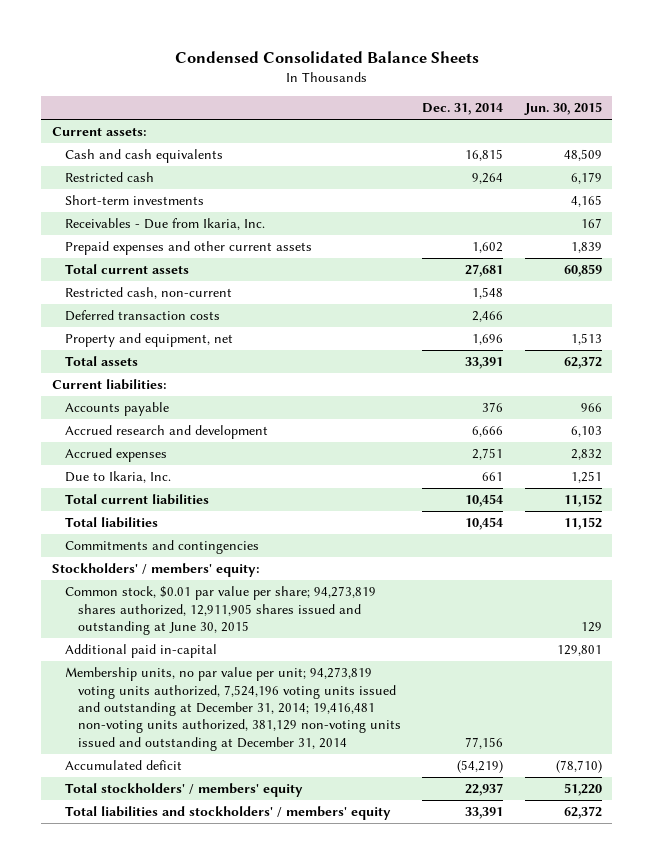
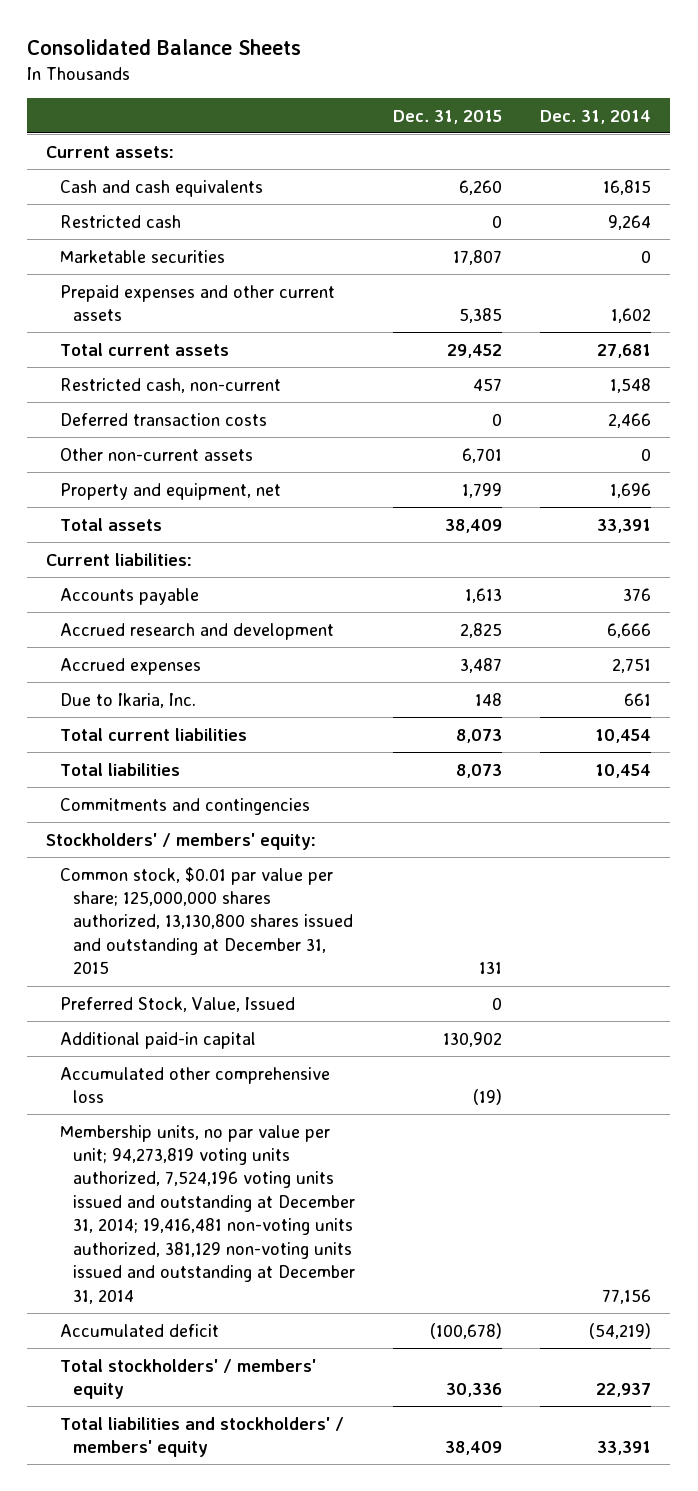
[174,50,479,63] Condensed Consolidated Balance Sheets -> [27,39,302,56] Consolidated Balance Sheets
[523,102,602,116] Jun. 30, 2015 -> none
none -> [392,109,502,124] Dec. 31, 2015
[64,195,204,206] Short-term investments -> none
[64,218,265,231] Receivables - Due from Ikaria, Inc. -> none
none -> [59,249,225,263] Marketable securities
none -> [59,447,253,461] Other non-current assets
[64,586,376,635] Common stock, $0.01 par value per share; 94,273,819 shares authorized, 12,911,905 shares issued and outstanding at June 30, 2015 -> [59,866,353,975] Common stock, $0.01 par value per share; 125,000,000 shares authorized, 13,130,800 shares issued and outstanding at December 31, 2015
none -> [59,996,295,1012] Preferred Stock, Value, Issued
[64,644,217,659] Additional paid in-capital -> [59,1031,256,1049] Additional paid-in capital
none -> [59,1066,330,1103] Accumulated other comprehensive loss

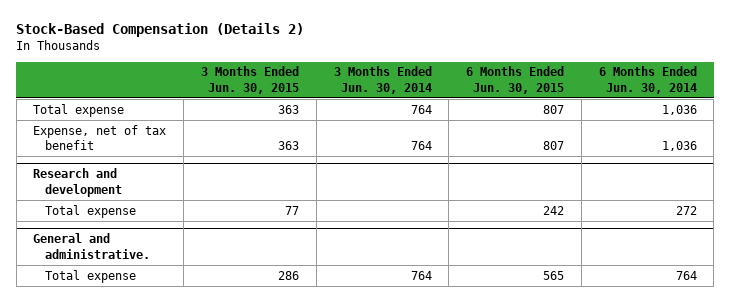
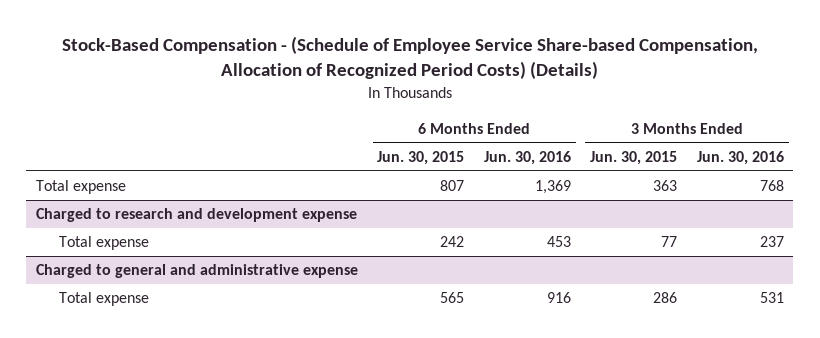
[16,23,305,38] Stock-Based Compensation (Details 2) -> [61,36,758,80] Stock-Based Compensation - (Schedule of Employee Service Share-based Compensation, Allocation of Recognized Period Costs) (Details)
[333,66,432,94] 3 Months Ended Jun. 30, 2014 -> none
[598,66,697,94] 6 Months Ended Jun. 30, 2014 -> none
none -> [483,150,571,165] Jun. 30, 2016
none -> [696,150,784,165] Jun. 30, 2016
[33,124,167,150] Expense, net of tax benefit -> none
[33,168,122,197] Research and development -> [35,208,357,223] Charged to research and development expense
[33,233,150,259] General and administrative. -> [35,264,358,279] Charged to general and administrative expense

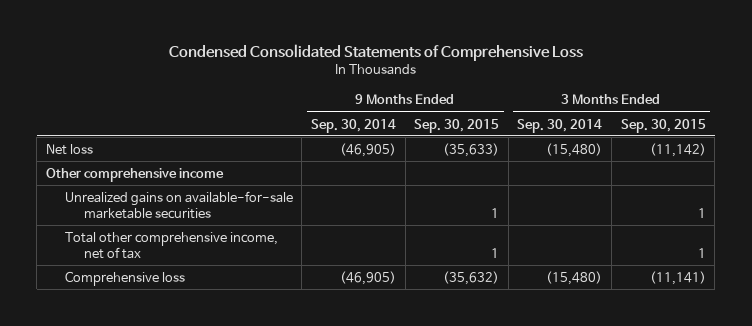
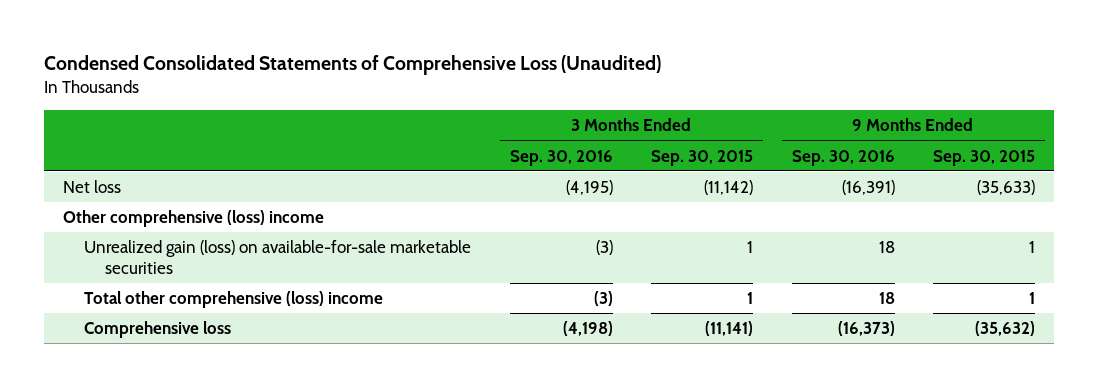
[168,44,583,62] Condensed Consolidated Statements of Comprehensive Loss -> [43,55,661,76] Condensed Consolidated Statements of Comprehensive Loss (Unaudited)
[311,118,397,133] Sep. 30, 2014 -> none
[517,118,603,133] Sep. 30, 2014 -> none
none -> [509,149,613,166] Sep. 30, 2016
none -> [791,149,895,166] Sep. 30, 2016
[46,167,225,182] Other comprehensive income -> [63,210,325,228] Other comprehensive (loss) income
[64,190,293,219] Unrealized gains on available-for-sale marketable securities -> [84,240,472,274] Unrealized gain (loss) on available-for-sale marketable securities
[64,231,278,259] Total other comprehensive income, net of tax -> [84,291,384,309] Total other comprehensive (loss) income

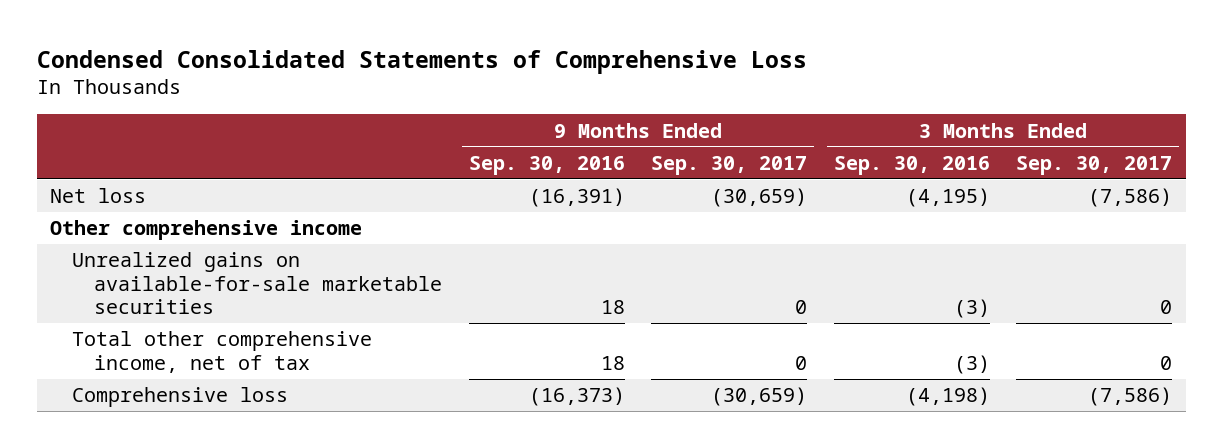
[43,55,661,76] Condensed Consolidated Statements of Comprehensive Loss (Unaudited) -> [36,49,807,74] Condensed Consolidated Statements of Comprehensive Loss
[651,149,754,166] Sep. 30, 2015 -> none
[933,149,1036,166] Sep. 30, 2015 -> none
none -> [651,155,808,175] Sep. 30, 2017
none -> [1016,155,1173,175] Sep. 30, 2017
[63,210,325,228] Other comprehensive (loss) income -> [50,220,363,241] Other comprehensive income
[84,240,472,274] Unrealized gain (loss) on available-for-sale marketable securities -> [72,252,443,315] Unrealized gains on available-for-sale marketable securities
[84,291,384,309] Total other comprehensive (loss) income -> [72,331,373,373] Total other comprehensive income, net of tax

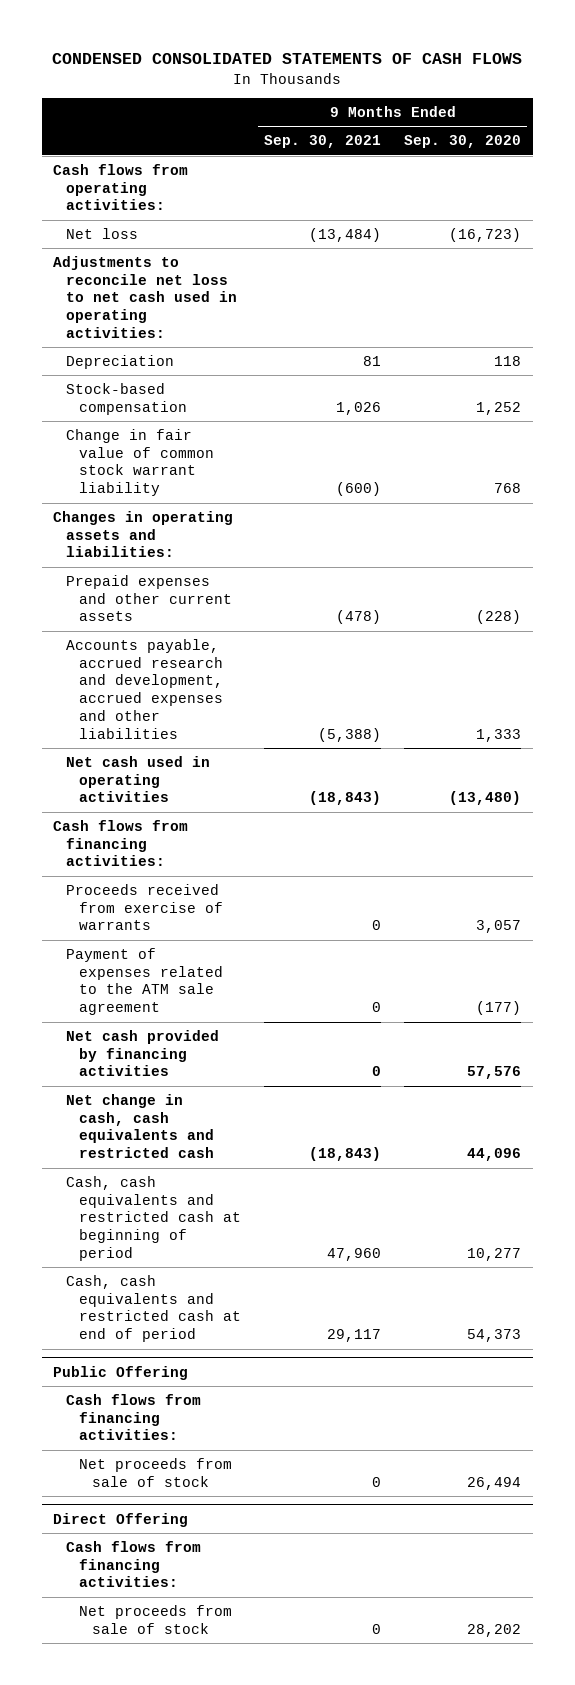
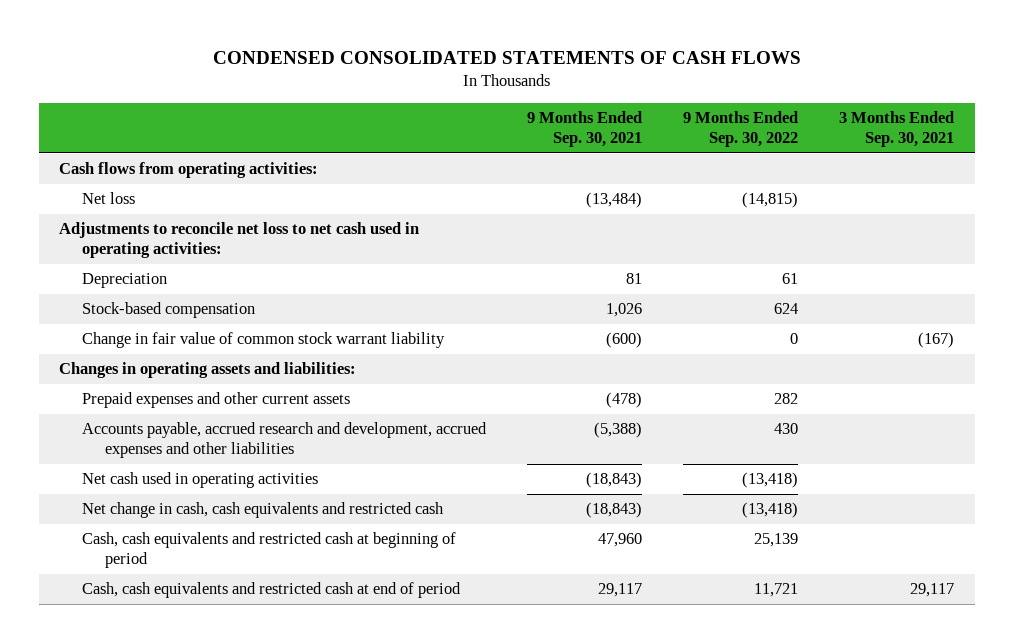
[404,135,522,149] Sep. 30, 2020 -> none
none -> [683,110,799,148] 9 Months Ended Sep. 30, 2022
none -> [839,110,955,148] 3 Months Ended Sep. 30, 2021
[53,819,189,867] Cash flows from financing activities: -> none
[66,883,224,931] Proceeds received from exercise of warrants -> none
[66,947,224,1016] Payment of expenses related to the ATM sale agreement -> none
[66,1029,220,1077] Net cash provided by financing activities -> none
[53,1365,189,1380] Public Offering -> none
[66,1393,202,1441] Cash flows from financing activities: -> none
[79,1457,233,1487] Net proceeds from sale of stock -> none
[53,1512,189,1527] Direct Offering -> none
[66,1540,202,1588] Cash flows from financing activities: -> none
[79,1604,233,1634] Net proceeds from sale of stock -> none

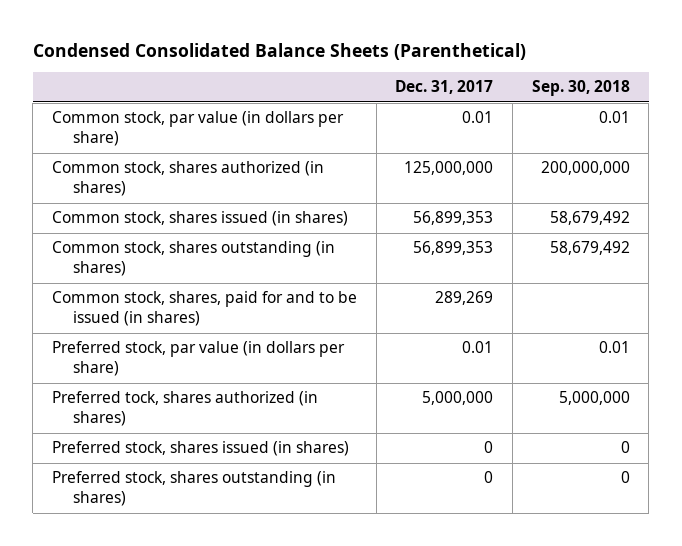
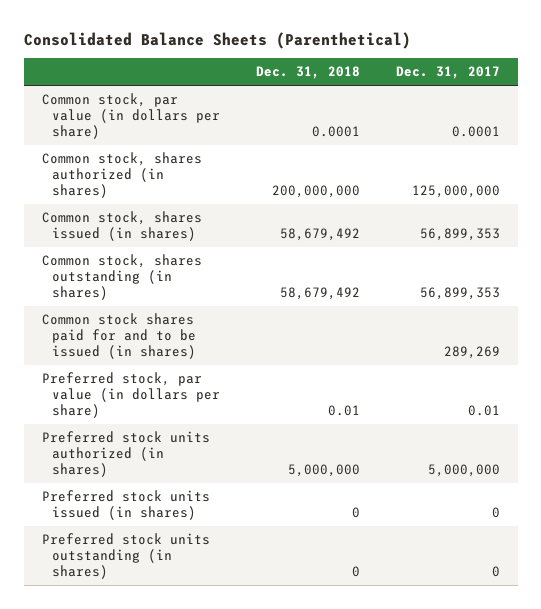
[32,42,526,60] Condensed Consolidated Balance Sheets (Parenthetical) -> [23,31,411,49] Consolidated Balance Sheets (Parenthetical)
[531,80,630,97] Sep. 30, 2018 -> none
none -> [255,66,360,80] Dec. 31, 2018
[462,111,494,124] 0.01 -> [451,126,500,138] 0.0001
[51,291,357,327] Common stock, shares, paid for and to be issued (in shares) -> [41,313,196,360] Common stock shares paid for and to be issued (in shares)
[51,391,318,427] Preferred tock, shares authorized (in shares) -> [41,431,210,478] Preferred stock units authorized (in shares)
[51,441,349,457] Preferred stock, shares issued (in shares) -> [41,490,210,521] Preferred stock units issued (in shares)
[51,471,336,507] Preferred stock, shares outstanding (in shares) -> [41,533,210,580] Preferred stock units outstanding (in shares)

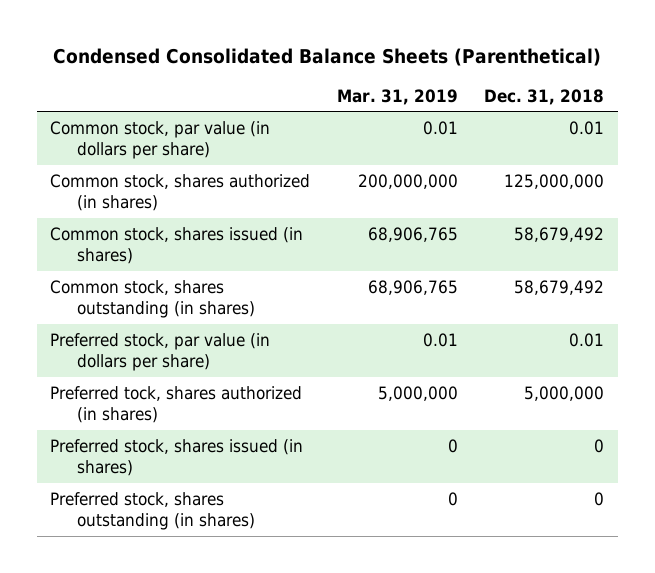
[23,31,411,49] Consolidated Balance Sheets (Parenthetical) -> [53,47,602,66] Condensed Consolidated Balance Sheets (Parenthetical)
[395,66,500,80] Dec. 31, 2017 -> none
none -> [336,88,458,105] Mar. 31, 2019
[311,126,360,138] 0.0001 -> [569,120,605,135] 0.01
[271,185,360,199] 200,000,000 -> [504,173,605,189] 125,000,000
[41,313,196,360] Common stock shares paid for and to be issued (in shares) -> none
[41,431,210,478] Preferred stock units authorized (in shares) -> [50,385,303,424] Preferred tock, shares authorized (in shares)
[41,490,210,521] Preferred stock units issued (in shares) -> [50,438,304,477] Preferred stock, shares issued (in shares)
[41,533,210,580] Preferred stock units outstanding (in shares) -> [50,491,255,531] Preferred stock, shares outstanding (in shares)

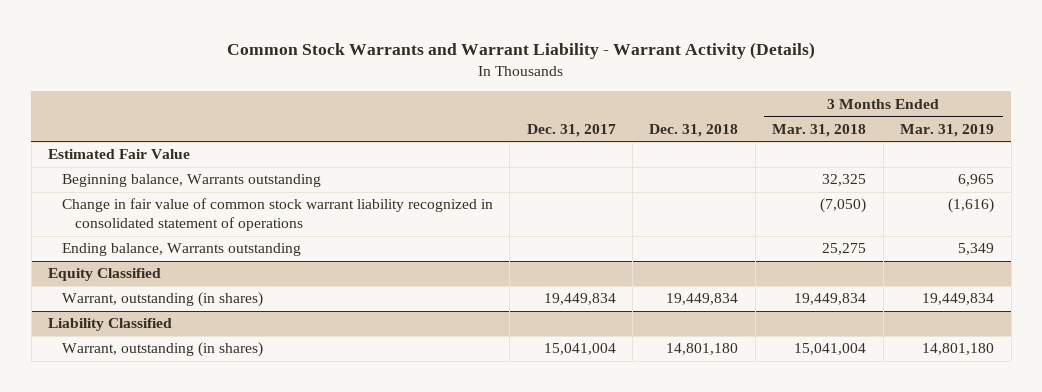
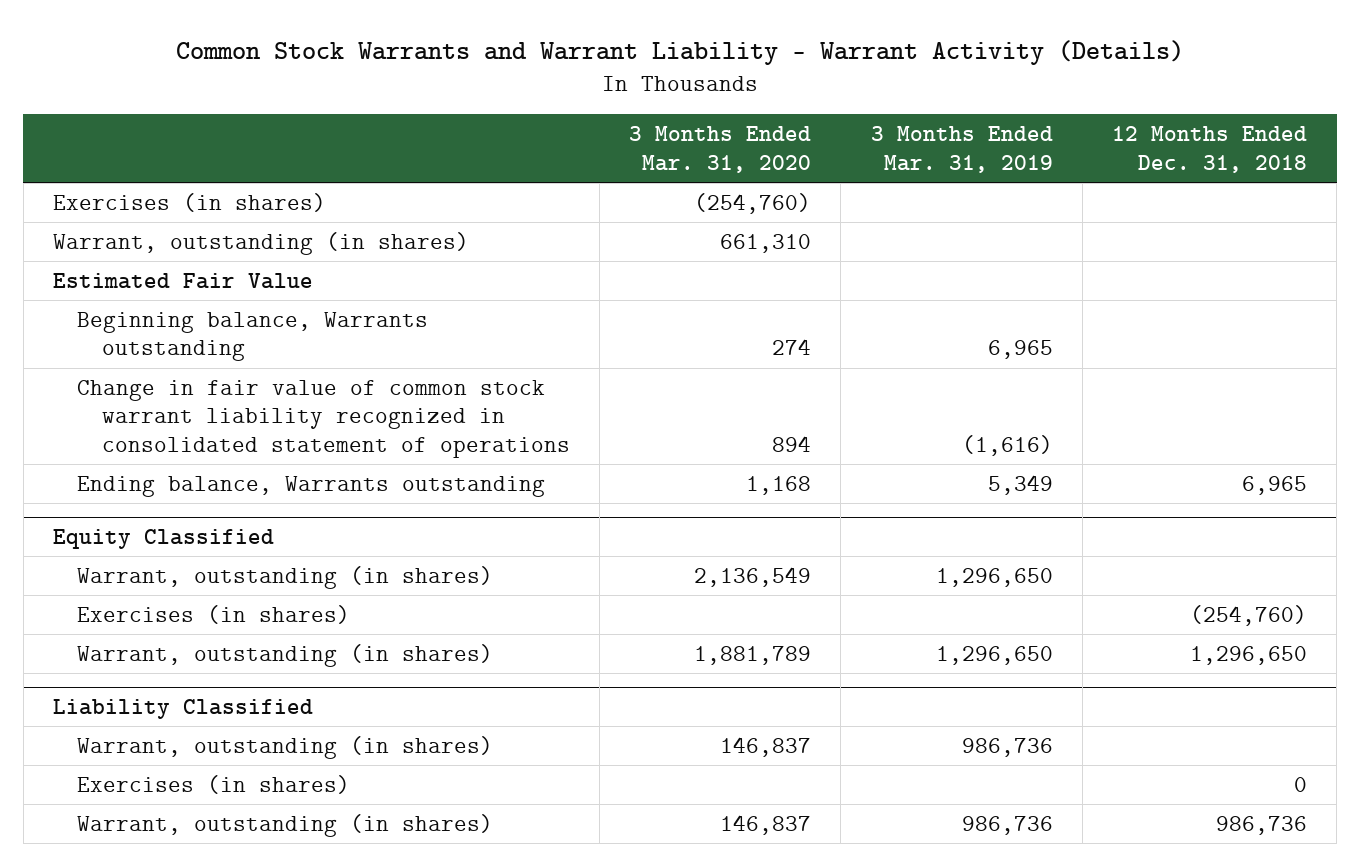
[526,123,616,137] Dec. 31, 2017 -> none
[649,123,739,137] Dec. 31, 2018 -> none
[772,123,867,137] Mar. 31, 2018 -> none
none -> [629,126,812,173] 3 Months Ended Mar. 31, 2020
none -> [1112,126,1308,173] 12 Months Ended Dec. 31, 2018
none -> [52,192,326,212] Exercises (in shares)
none -> [52,231,469,255] Warrant, outstanding (in shares)
[922,293,995,306] 19,449,834 -> [935,567,1053,587] 1,296,650
none -> [77,604,351,624] Exercises (in shares)
none -> [77,643,494,667] Warrant, outstanding (in shares)
[922,343,995,356] 14,801,180 -> [961,737,1053,757] 986,736
none -> [77,774,351,794] Exercises (in shares)
none -> [77,813,494,837] Warrant, outstanding (in shares)

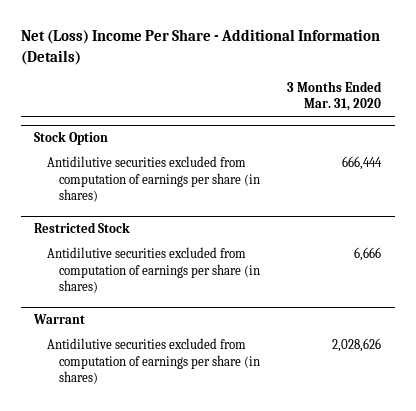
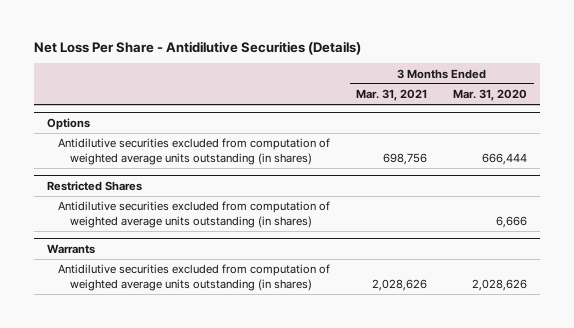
[20,29,380,65] Net (Loss) Income Per Share - Additional Information (Details) -> [33,40,361,55] Net Loss Per Share - Antidilutive Securities (Details)
none -> [356,89,428,102] Mar. 31, 2021
[34,131,109,146] Stock Option -> [46,117,90,130] Options
[46,156,260,203] Antidilutive securities excluded from computation of earnings per share (in shares) -> [58,138,331,166] Antidilutive securities excluded from computation of weighted average units outstanding (in shares)
[34,222,131,234] Restricted Stock -> [46,180,142,191] Restricted Shares
[46,247,260,294] Antidilutive securities excluded from computation of earnings per share (in shares) -> [58,201,331,229] Antidilutive securities excluded from computation of weighted average units outstanding (in shares)
[33,314,86,325] Warrant -> [46,243,95,254] Warrants
[46,338,260,385] Antidilutive securities excluded from computation of earnings per share (in shares) -> [58,264,331,292] Antidilutive securities excluded from computation of weighted average units outstanding (in shares)

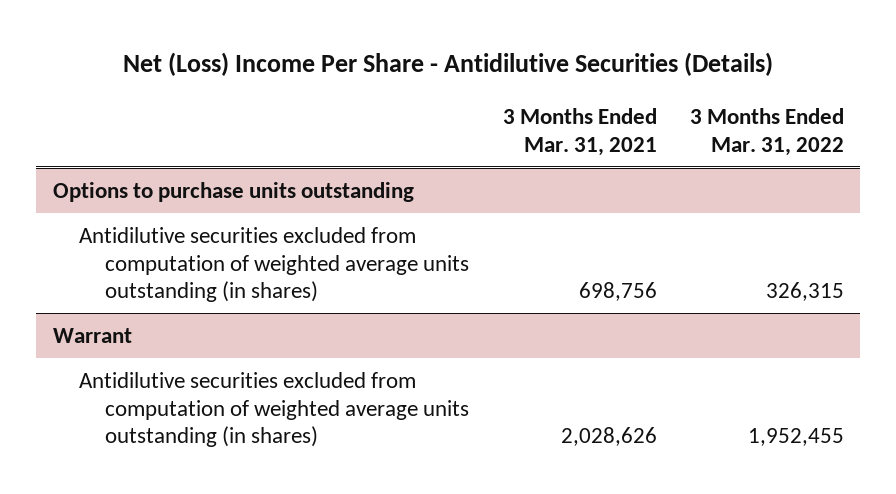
[33,40,361,55] Net Loss Per Share - Antidilutive Securities (Details) -> [123,51,774,76] Net (Loss) Income Per Share - Antidilutive Securities (Details)
[453,89,528,102] Mar. 31, 2020 -> none
none -> [689,108,844,156] 3 Months Ended Mar. 31, 2022
[46,117,90,130] Options -> [52,181,414,202] Options to purchase units outstanding
[46,180,142,191] Restricted Shares -> none
[58,201,331,229] Antidilutive securities excluded from computation of weighted average units outstanding (in shares) -> none
[46,243,95,254] Warrants -> [52,327,132,343] Warrant

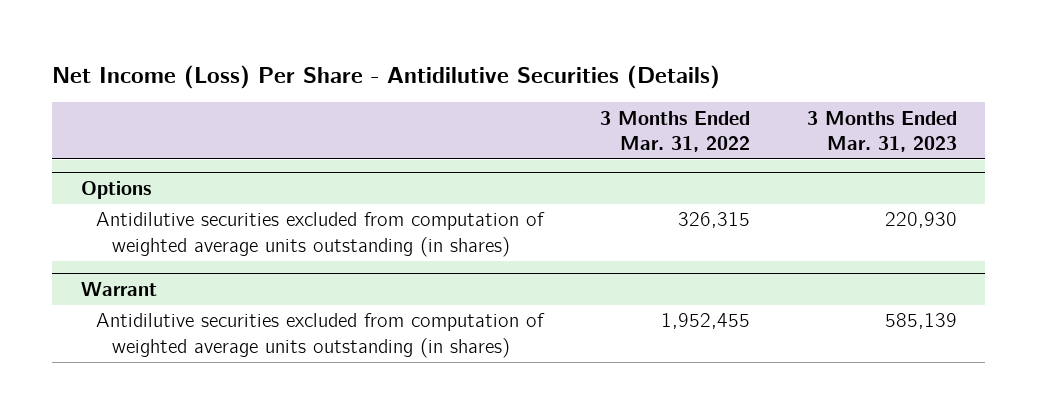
[123,51,774,76] Net (Loss) Income Per Share - Antidilutive Securities (Details) -> [52,64,721,89] Net Income (Loss) Per Share - Antidilutive Securities (Details)
[502,108,657,156] 3 Months Ended Mar. 31, 2021 -> none
none -> [807,110,958,152] 3 Months Ended Mar. 31, 2023
[52,181,414,202] Options to purchase units outstanding -> [80,181,151,200] Options

